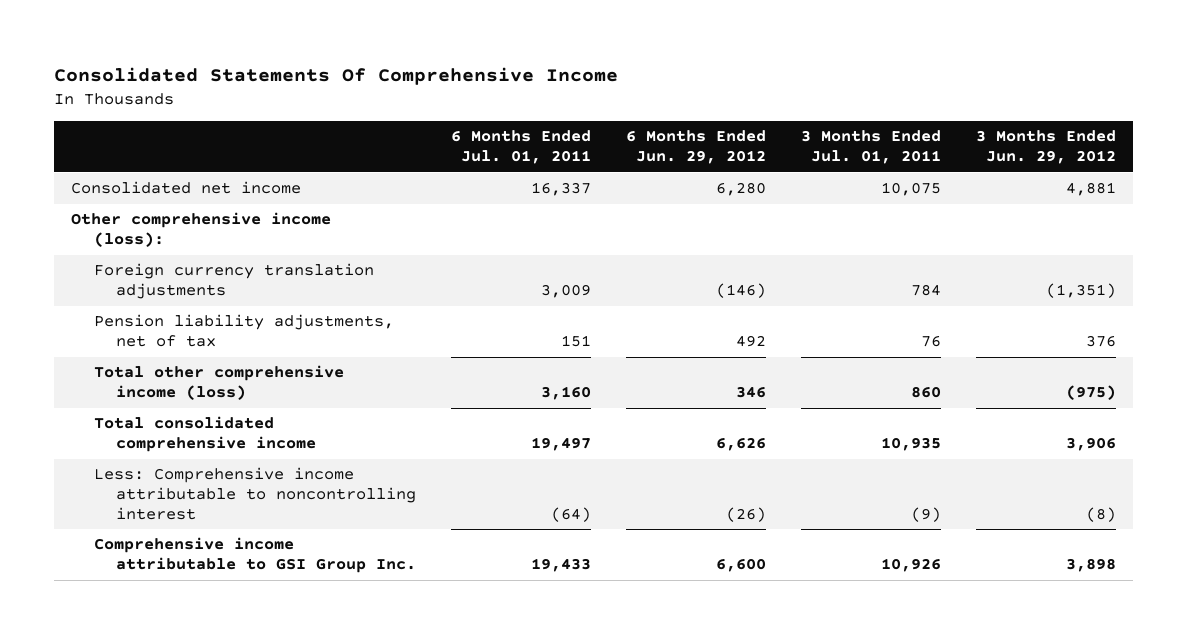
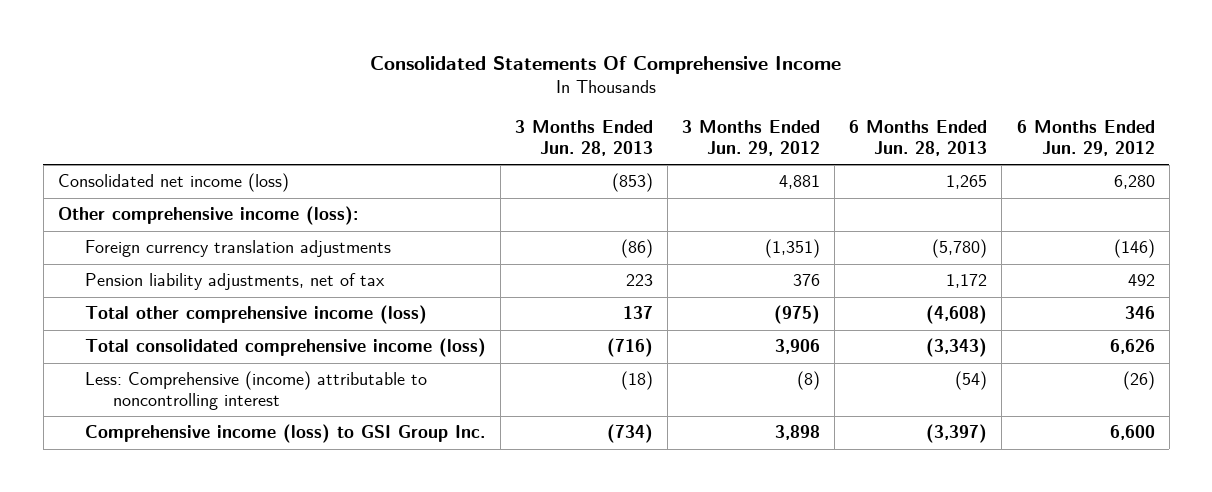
[451,130,592,165] 6 Months Ended Jul. 01, 2011 -> none
[800,130,941,165] 3 Months Ended Jul. 01, 2011 -> none
none -> [515,120,654,157] 3 Months Ended Jun. 28, 2013
none -> [849,120,988,157] 6 Months Ended Jun. 28, 2013
[71,181,302,195] Consolidated net income -> [57,173,289,193] Consolidated net income (loss)
[93,416,317,453] Total consolidated comprehensive income -> [85,338,487,358] Total consolidated comprehensive income (loss)
[93,467,417,521] Less: Comprehensive income attributable to noncontrolling interest -> [85,371,428,411] Less: Comprehensive (income) attributable to noncontrolling interest
[93,537,417,574] Comprehensive income attributable to GSI Group Inc. -> [85,424,486,444] Comprehensive income (loss) to GSI Group Inc.

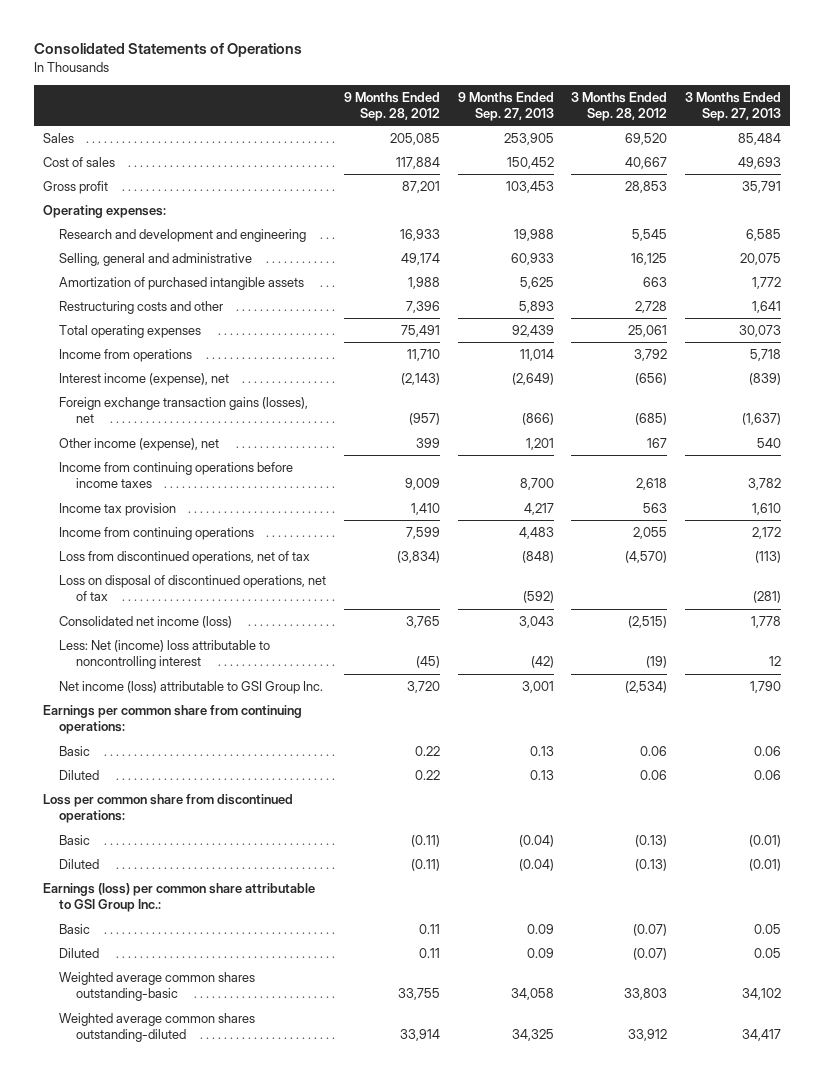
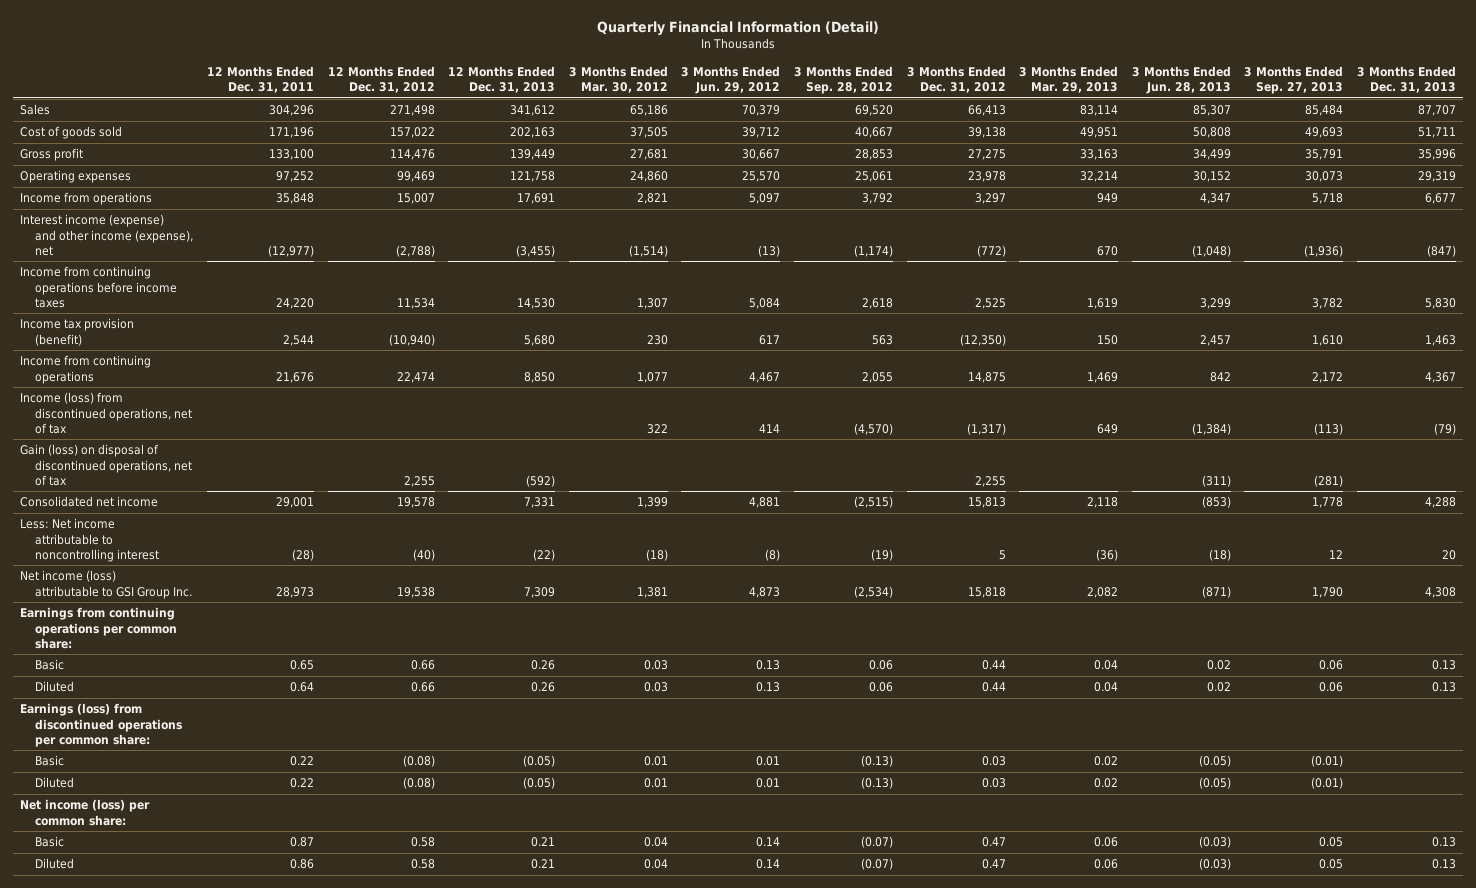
[33,43,302,58] Consolidated Statements of Operations -> [597,21,880,37] Quarterly Financial Information (Detail)
[343,91,440,121] 9 Months Ended Sep. 28, 2012 -> none
[457,91,554,121] 9 Months Ended Sep. 27, 2013 -> none
none -> [206,65,314,93] 12 Months Ended Dec. 31, 2011
none -> [327,65,435,93] 12 Months Ended Dec. 31, 2012
none -> [448,65,556,93] 12 Months Ended Dec. 31, 2013
none -> [568,65,668,93] 3 Months Ended Mar. 30, 2012
none -> [681,65,781,94] 3 Months Ended Jun. 29, 2012
none -> [906,65,1006,93] 3 Months Ended Dec. 31, 2012
none -> [1019,65,1119,93] 3 Months Ended Mar. 29, 2013
none -> [1131,65,1231,94] 3 Months Ended Jun. 28, 2013
none -> [1357,65,1457,93] 3 Months Ended Dec. 31, 2013
[42,156,115,167] Cost of sales -> [20,126,123,140] Cost of goods sold
[42,204,166,218] Operating expenses: -> none
[59,228,307,242] Research and development and engineering -> none
[59,252,253,266] Selling, general and administrative -> none
[59,276,305,290] Amortization of purchased intangible assets -> none
[59,300,224,314] Restructuring costs and other -> none
[59,324,202,338] Total operating expenses -> [20,170,132,184] Operating expenses
[59,396,309,424] Foreign exchange transaction gains (losses), net -> none
[59,437,220,451] Other income (expense), net -> none
[59,372,230,386] Interest income (expense), net -> [20,214,194,256] Interest income (expense) and other income (expense), net
[635,372,668,385] (656) -> [853,244,893,257] (1,174)
[749,372,782,385] (839) -> [1304,244,1344,257] (1,936)
[59,502,177,516] Income tax provision -> [20,318,135,346] Income tax provision (benefit)
[59,550,311,564] Loss from discontinued operations, net of tax -> [20,392,193,434] Income (loss) from discontinued operations, net of tax
[59,574,327,602] Loss on disposal of discontinued operations, net of tax -> [20,444,193,486] Gain (loss) on disposal of discontinued operations, net of tax
[59,615,233,628] Consolidated net income (loss) -> [20,496,159,508] Consolidated net income
[59,639,271,670] Less: Net (income) loss attributable to noncontrolling interest -> [20,518,160,562] Less: Net income attributable to noncontrolling interest
[42,704,302,735] Earnings per common share from continuing operations: -> [20,607,178,649] Earnings from continuing operations per common share:
[42,793,293,824] Loss per common share from discontinued operations: -> [20,703,183,747] Earnings (loss) from discontinued operations per common share:
[42,882,315,913] Earnings (loss) per common share attributable to GSI Group Inc.: -> [20,799,151,826] Net income (loss) per common share:
[59,971,256,1002] Weighted average common shares outstanding-basic -> none
[59,1012,256,1043] Weighted average common shares outstanding-diluted -> none

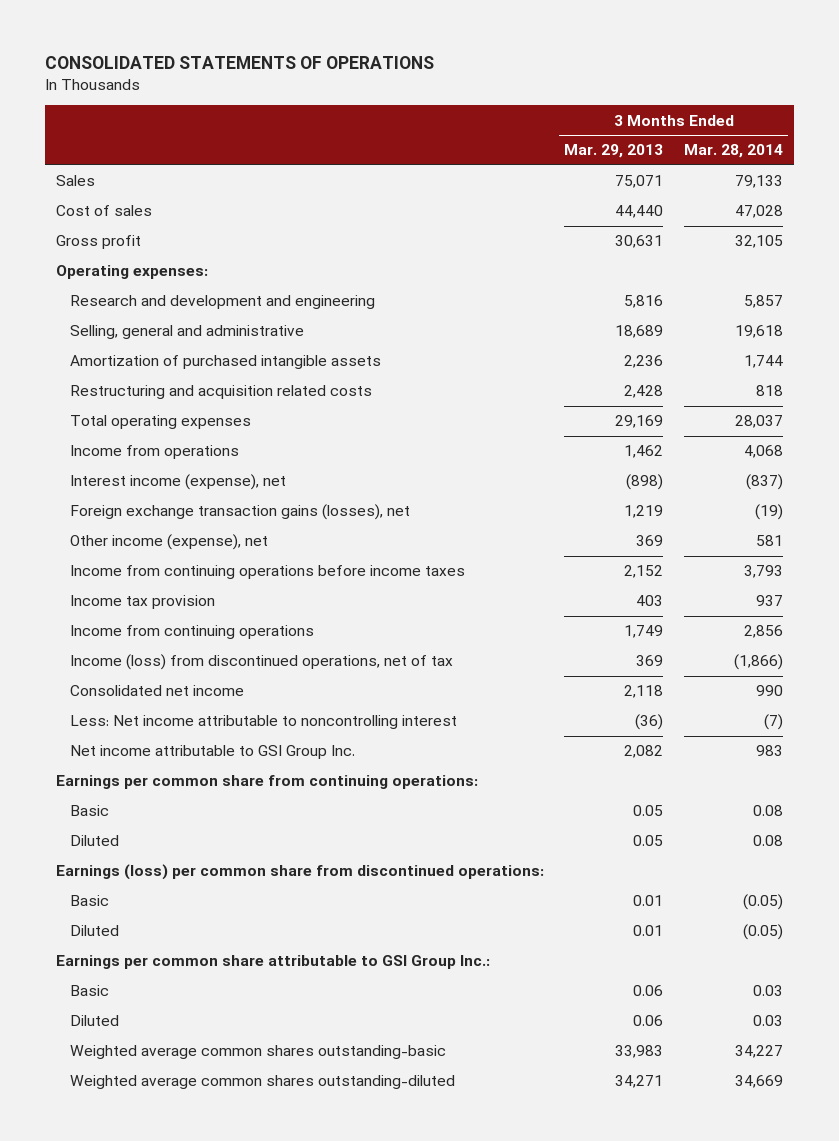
[597,21,880,37] Quarterly Financial Information (Detail) -> [45,56,435,70] CONSOLIDATED STATEMENTS OF OPERATIONS
[206,65,314,93] 12 Months Ended Dec. 31, 2011 -> none
[327,65,435,93] 12 Months Ended Dec. 31, 2012 -> none
[448,65,556,93] 12 Months Ended Dec. 31, 2013 -> none
[568,65,668,93] 3 Months Ended Mar. 30, 2012 -> none
[681,65,781,94] 3 Months Ended Jun. 29, 2012 -> none
[793,65,893,94] 3 Months Ended Sep. 28, 2012 -> none
[906,65,1006,93] 3 Months Ended Dec. 31, 2012 -> none
[1131,65,1231,94] 3 Months Ended Jun. 28, 2013 -> none
[1244,65,1344,94] 3 Months Ended Sep. 27, 2013 -> none
[1357,65,1457,93] 3 Months Ended Dec. 31, 2013 -> none
none -> [684,144,784,159] Mar. 28, 2014
[20,444,193,486] Gain (loss) on disposal of discontinued operations, net of tax -> none
[1080,105,1119,117] 83,114 -> [615,175,664,189] 75,071
[20,126,123,140] Cost of goods sold -> [55,205,152,217] Cost of sales
[1080,127,1119,139] 49,951 -> [615,205,664,219] 44,440
[1080,149,1119,161] 33,163 -> [615,235,664,249] 30,631
none -> [55,265,208,280] Operating expenses:
none -> [69,295,375,310] Research and development and engineering
none -> [69,325,304,340] Selling, general and administrative
none -> [69,355,381,370] Amortization of purchased intangible assets
none -> [69,385,372,400] Restructuring and acquisition related costs
[20,170,132,184] Operating expenses -> [69,415,251,430] Total operating expenses
[1080,171,1119,183] 32,214 -> [615,415,664,429] 29,169
[1097,193,1119,204] 949 -> [624,445,664,459] 1,462
[20,214,194,256] Interest income (expense) and other income (expense), net -> [69,474,286,491] Interest income (expense), net
[1097,245,1119,256] 670 -> [626,474,664,491] (898)
none -> [69,504,410,521] Foreign exchange transaction gains (losses), net
none -> [69,534,268,551] Other income (expense), net
[1087,297,1119,309] 1,619 -> [624,565,664,579] 2,152
[20,318,135,346] Income tax provision (benefit) -> [69,595,215,610] Income tax provision
[1097,334,1119,345] 150 -> [636,595,664,607] 403
[1087,371,1119,383] 1,469 -> [624,625,664,639] 1,749
[1097,423,1119,434] 649 -> [636,655,664,667] 369
[20,570,193,599] Net income (loss) attributable to GSI Group Inc. -> [69,745,355,760] Net income attributable to GSI Group Inc.
[20,607,178,649] Earnings from continuing operations per common share: -> [55,775,478,790] Earnings per common share from continuing operations:
[1094,660,1119,671] 0.04 -> [633,805,664,817] 0.05
[1094,682,1119,693] 0.04 -> [633,835,664,847] 0.05
[20,703,183,747] Earnings (loss) from discontinued operations per common share: -> [55,864,544,881] Earnings (loss) per common share from discontinued operations:
[1094,756,1119,767] 0.02 -> [633,895,664,907] 0.01
[1094,778,1119,789] 0.02 -> [633,925,664,937] 0.01
[20,799,151,826] Net income (loss) per common share: -> [55,955,490,970] Earnings per common share attributable to GSI Group Inc.:
none -> [69,1045,446,1060] Weighted average common shares outstanding-basic
none -> [69,1075,455,1090] Weighted average common shares outstanding-diluted

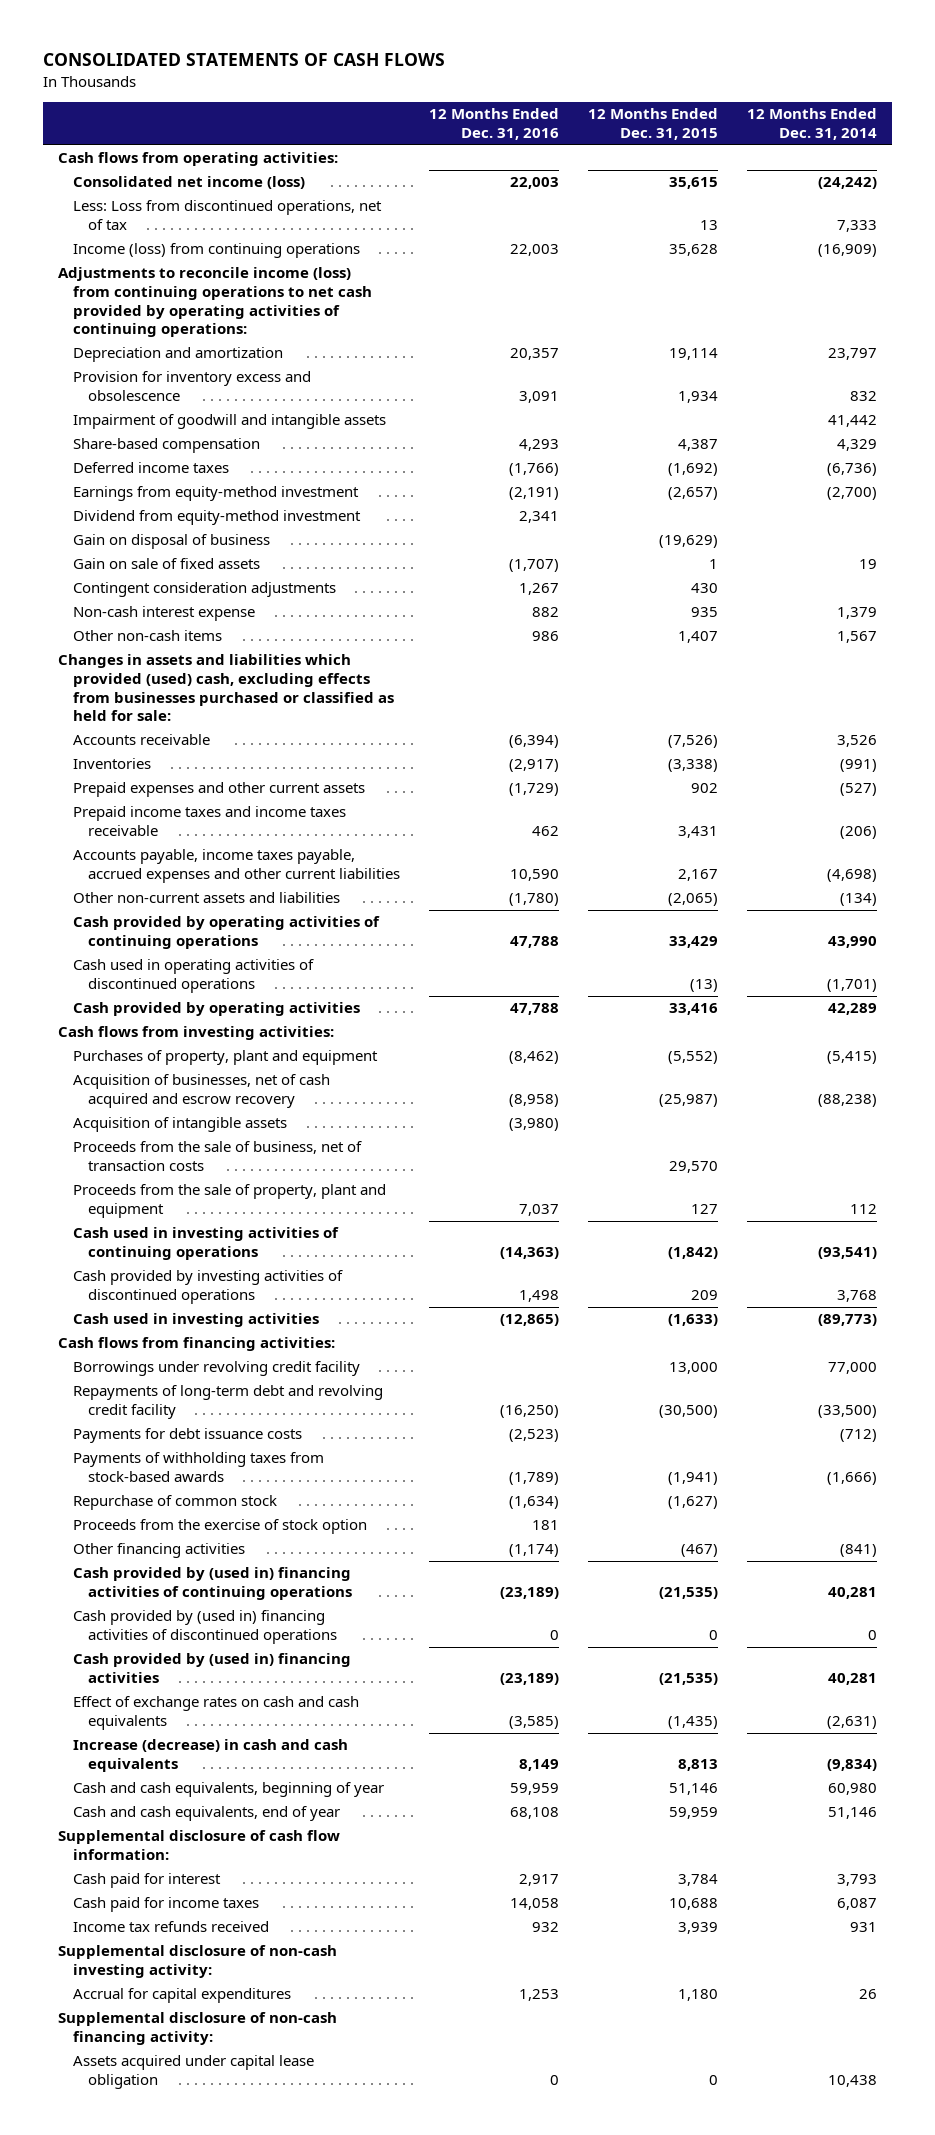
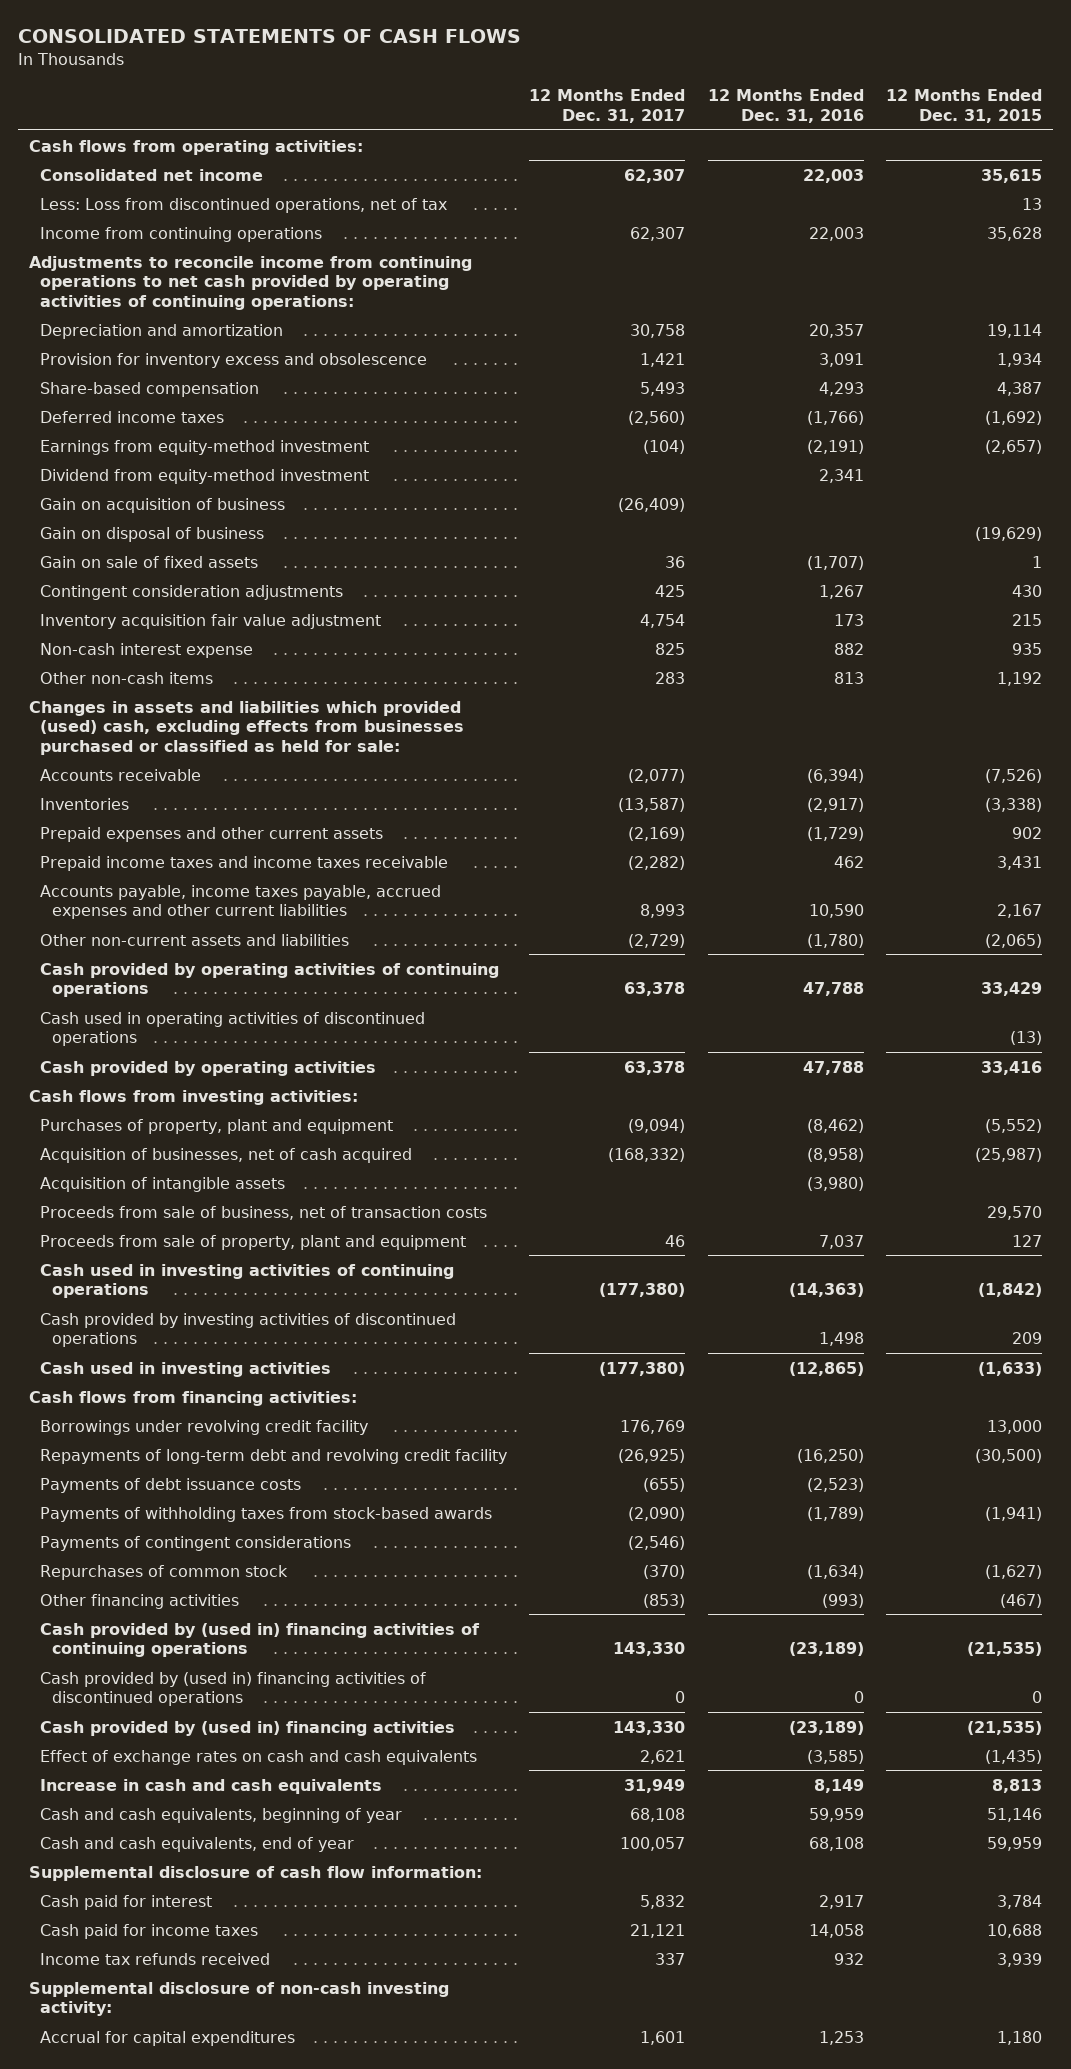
[747,108,878,141] 12 Months Ended Dec. 31, 2014 -> none
none -> [529,89,686,124] 12 Months Ended Dec. 31, 2017
[72,176,305,190] Consolidated net income (loss) -> [40,168,264,181] Consolidated net income
[72,243,360,259] Income (loss) from continuing operations -> [40,226,323,242] Income from continuing operations
[57,267,372,338] Adjustments to reconcile income (loss) from continuing operations to net cash provided by operating activities of continuing operations: -> [28,255,472,310] Adjustments to reconcile income from continuing operations to net cash provided by operating activities of continuing operations:
[72,414,386,430] Impairment of goodwill and intangible assets -> none
none -> [40,497,286,513] Gain on acquisition of business
none -> [40,613,382,629] Inventory acquisition fair value adjustment
[531,631,559,642] 986 -> [833,671,864,684] 813
[677,631,718,644] 1,407 -> [996,671,1042,686] 1,192
[72,1074,330,1109] Acquisition of businesses, net of cash acquired and escrow recovery -> [40,1147,413,1163] Acquisition of businesses, net of cash acquired
[72,1141,362,1172] Proceeds from the sale of business, net of transaction costs -> [40,1205,488,1220] Proceeds from sale of business, net of transaction costs
[72,1184,386,1219] Proceeds from the sale of property, plant and equipment -> [40,1234,467,1250] Proceeds from sale of property, plant and equipment
[72,1428,302,1444] Payments for debt issuance costs -> [40,1477,302,1493] Payments of debt issuance costs
[72,1519,367,1535] Proceeds from the exercise of stock option -> none
none -> [40,1535,352,1551] Payments of contingent considerations
[72,1495,277,1511] Repurchase of common stock -> [40,1564,289,1580] Repurchases of common stock
[508,1544,559,1558] (1,174) -> [821,1593,864,1608] (993)
[72,1739,348,1773] Increase (decrease) in cash and cash equivalents -> [40,1778,383,1794] Increase in cash and cash equivalents
[57,2012,337,2046] Supplemental disclosure of non-cash financing activity: -> none
[72,2055,314,2090] Assets acquired under capital lease obligation -> none

